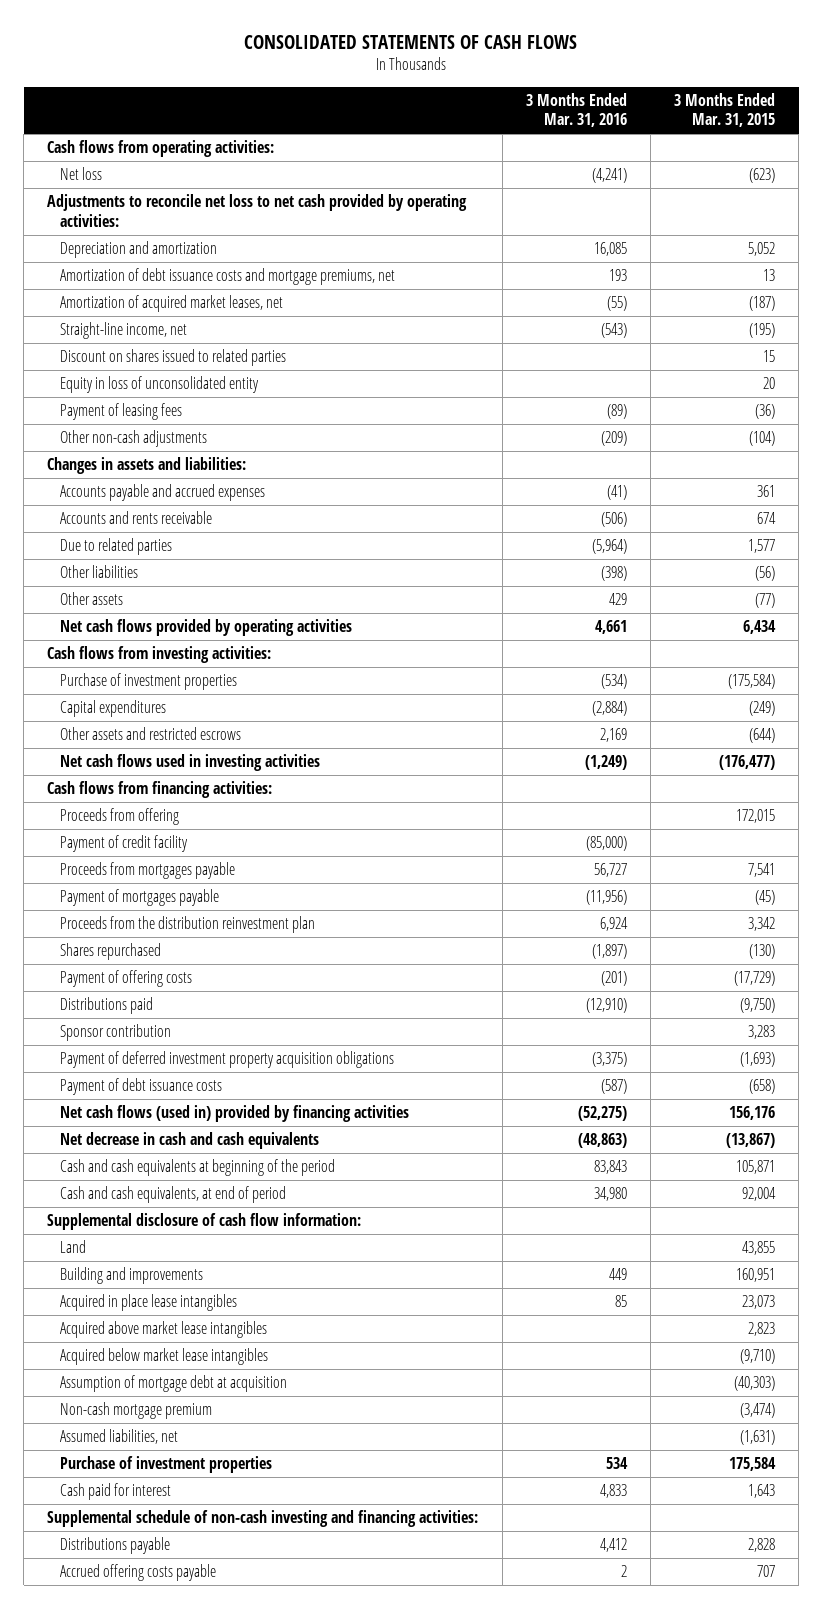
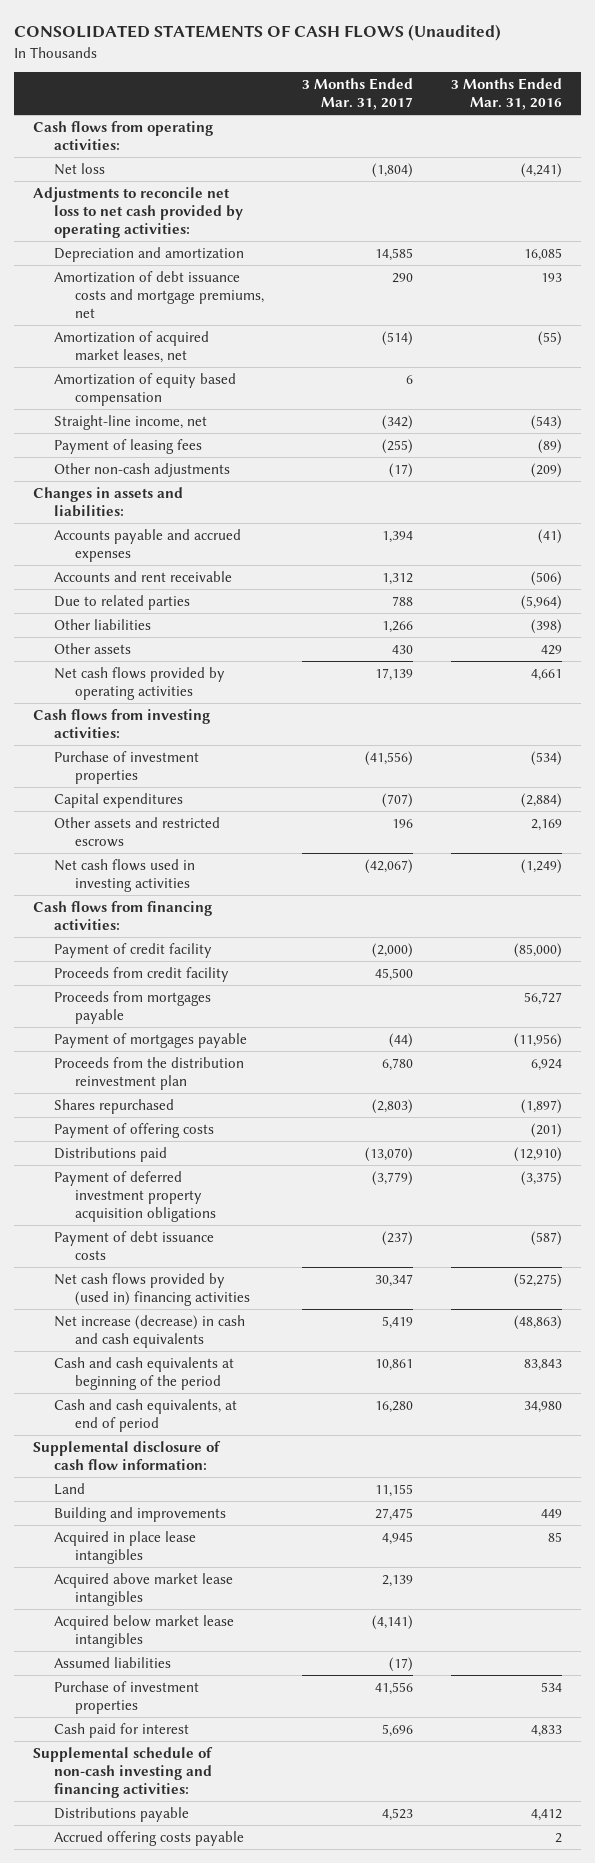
[244,34,578,49] CONSOLIDATED STATEMENTS OF CASH FLOWS -> [14,24,502,42] CONSOLIDATED STATEMENTS OF CASH FLOWS (Unaudited)
[674,92,776,128] 3 Months Ended Mar. 31, 2015 -> none
none -> [301,78,413,111] 3 Months Ended Mar. 31, 2017
none -> [53,372,236,406] Amortization of equity based compensation
[60,349,287,367] Discount on shares issued to related parties -> none
[60,376,260,394] Equity in loss of unconsolidated entity -> none
[60,511,213,525] Accounts and rents receivable -> [53,570,232,582] Accounts and rent receivable
[60,808,180,826] Proceeds from offering -> none
none -> [53,966,229,982] Proceeds from credit facility
[60,1024,172,1042] Sponsor contribution -> none
[60,1105,410,1123] Net cash flows (used in) provided by financing activities -> [53,1272,250,1306] Net cash flows provided by (used in) financing activities
[60,1132,320,1150] Net decrease in cash and cash equivalents -> [53,1314,245,1348] Net increase (decrease) in cash and cash equivalents
[60,1375,288,1393] Assumption of mortgage debt at acquisition -> none
[60,1402,213,1420] Non-cash mortgage premium -> none
[60,1429,179,1445] Assumed liabilities, net -> [53,1656,171,1668] Assumed liabilities

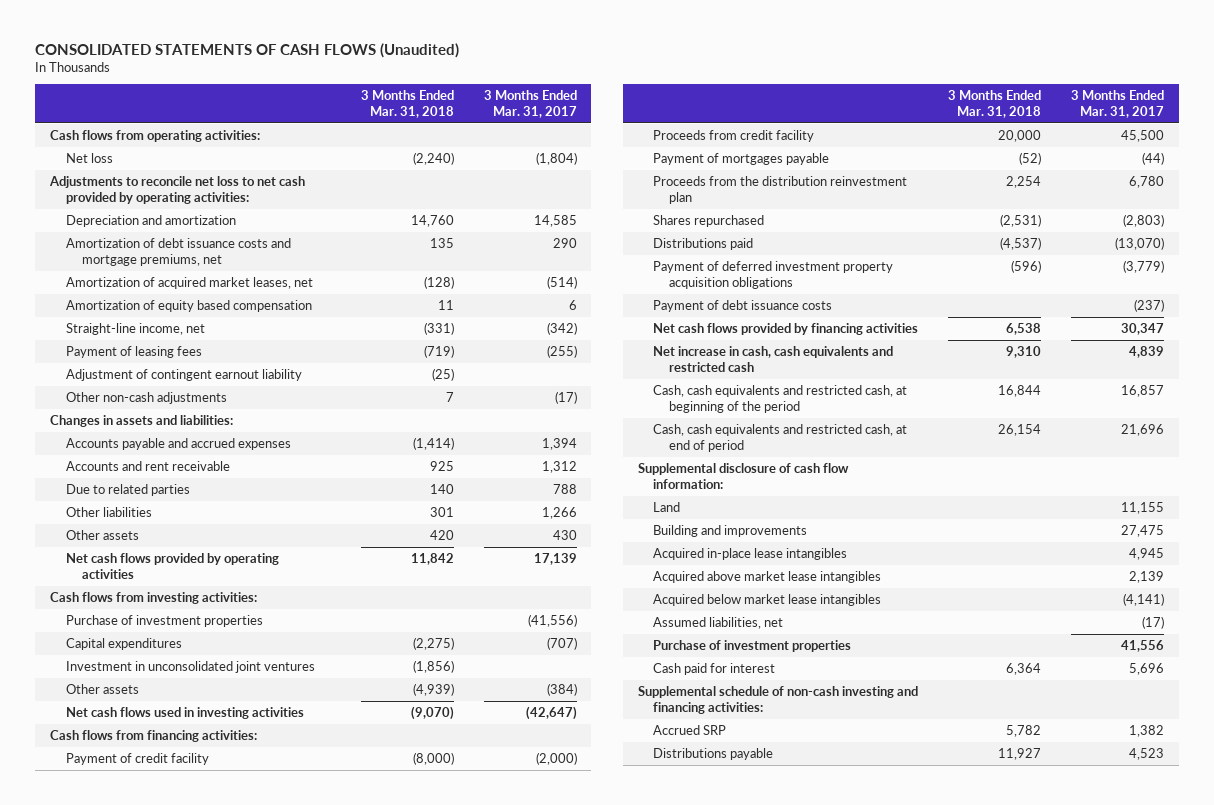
[450,78,562,111] 3 Months Ended Mar. 31, 2016 -> none
none -> [360,90,454,118] 3 Months Ended Mar. 31, 2018
none -> [66,368,303,381] Adjustment of contingent earnout liability
none -> [66,660,316,673] Investment in unconsolidated joint ventures
[53,816,220,847] Other assets and restricted escrows -> [66,683,140,694] Other assets
[391,818,413,828] 196 -> [546,682,577,696] (384)
[364,858,413,874] (42,067) -> [525,705,577,720] (42,647)
[53,990,211,1024] Proceeds from mortgages payable -> none
[53,1122,214,1138] Payment of offering costs -> none
[53,1272,250,1306] Net cash flows provided by (used in) financing activities -> [653,322,919,335] Net cash flows provided by financing activities
[53,1314,245,1348] Net increase (decrease) in cash and cash equivalents -> [653,345,894,372] Net increase in cash, cash equivalents and restricted cash
[381,1315,413,1329] 5,419 -> [1128,345,1164,358] 4,839
[53,1356,234,1390] Cash and cash equivalents at beginning of the period -> [653,384,908,413] Cash, cash equivalents and restricted cash, at beginning of the period
[374,1358,413,1371] 10,861 -> [1120,384,1164,397] 16,857
[53,1398,237,1432] Cash and cash equivalents, at end of period -> [653,423,908,452] Cash, cash equivalents and restricted cash, at end of period
[374,1400,413,1413] 16,280 -> [1120,423,1164,436] 21,696
[53,1530,196,1564] Acquired in place lease intangibles -> [653,547,848,560] Acquired in-place lease intangibles
[53,1656,171,1668] Assumed liabilities -> [653,616,784,629] Assumed liabilities, net
none -> [653,724,727,735] Accrued SRP
[53,1830,244,1846] Accrued offering costs payable -> none

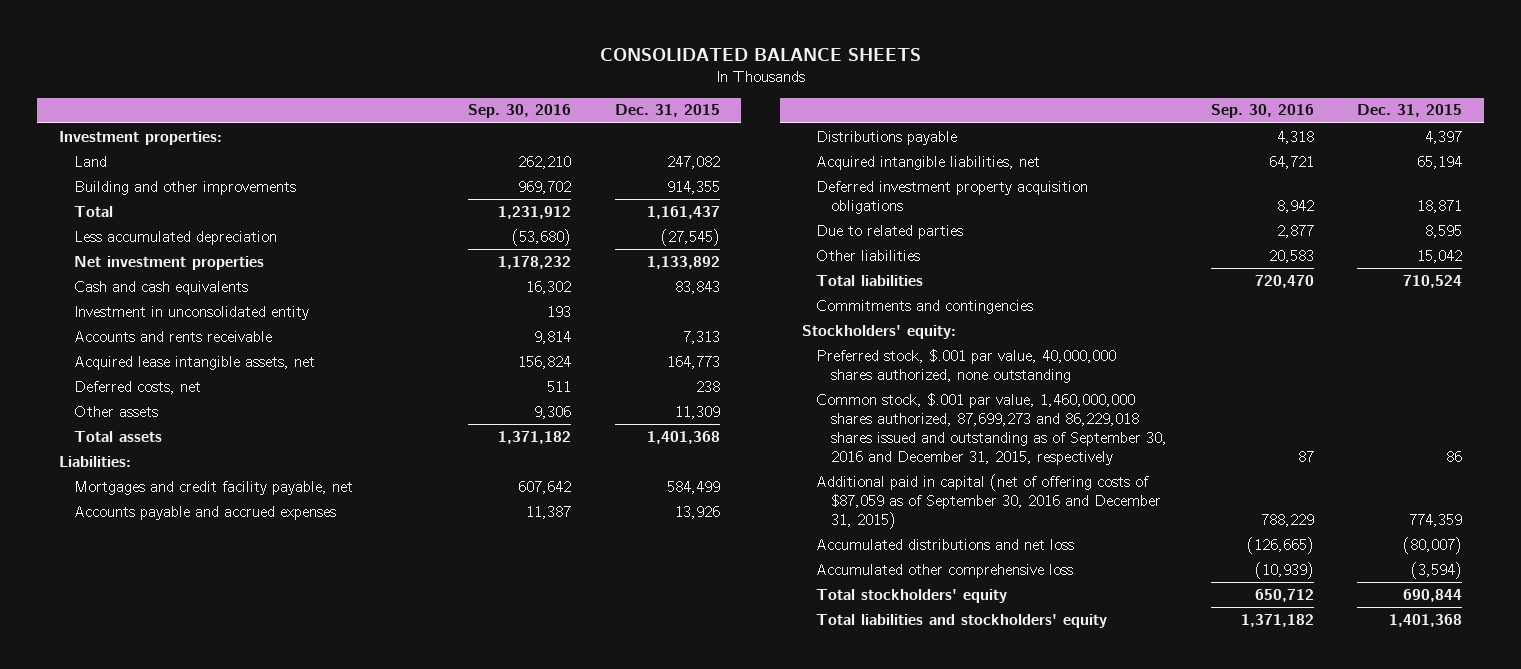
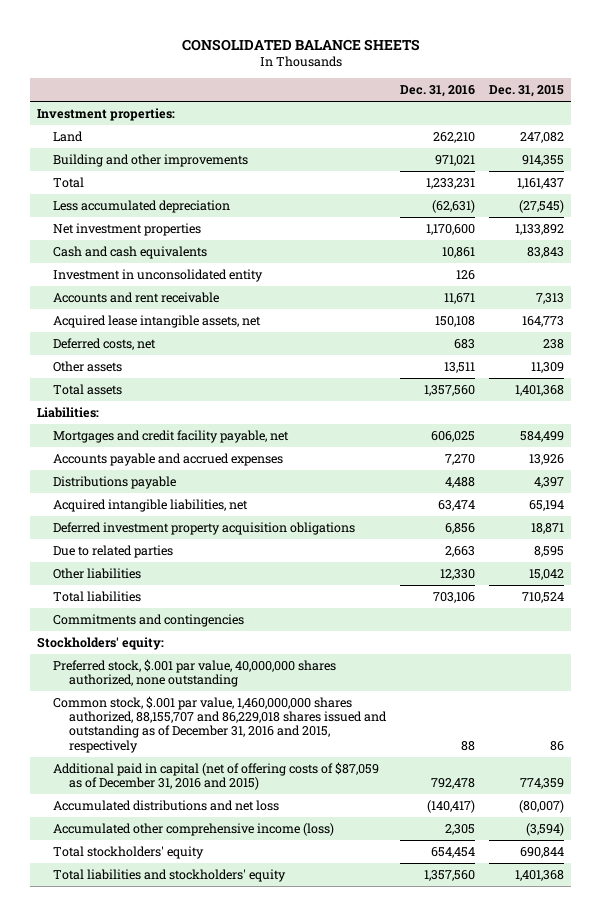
[467,104,571,119] Sep. 30, 2016 -> none
none -> [399,85,475,98] Dec. 31, 2016
[73,330,272,342] Accounts and rents receivable -> [53,291,220,303] Accounts and rent receivable
[816,392,1168,465] Common stock, $.001 par value, 1,460,000,000 shares authorized, 87,699,273 and 86,229,018 shares issued and outstanding as of September 30, 2016 and December 31, 2015, respectively -> [53,695,387,753] Common stock, $.001 par value, 1,460,000,000 shares authorized, 88,155,707 and 86,229,018 shares issued and outstanding as of December 31, 2016 and 2015, respectively
[816,473,1162,529] Additional paid in capital (net of offering costs of $87,059 as of September 30, 2016 and December 31, 2015) -> [53,761,380,791] Additional paid in capital (net of offering costs of $87,059 as of December 31, 2016 and 2015)
[816,563,1074,578] Accumulated other comprehensive loss -> [53,822,335,836] Accumulated other comprehensive income (loss)

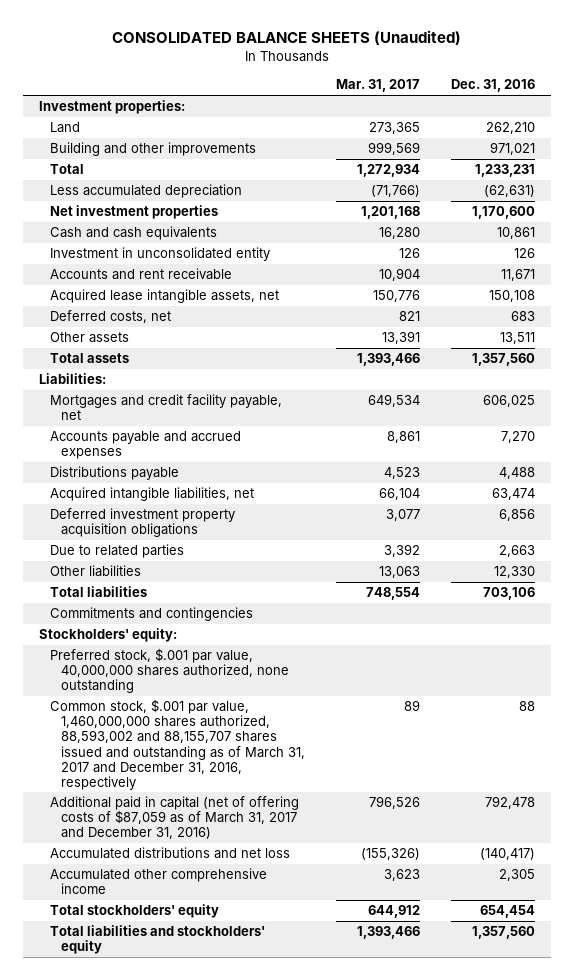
[181,38,420,51] CONSOLIDATED BALANCE SHEETS -> [111,30,461,46] CONSOLIDATED BALANCE SHEETS (Unaudited)
[488,85,564,98] Dec. 31, 2015 -> none
none -> [336,79,421,93] Mar. 31, 2017
[53,695,387,753] Common stock, $.001 par value, 1,460,000,000 shares authorized, 88,155,707 and 86,229,018 shares issued and outstanding as of December 31, 2016 and 2015, respectively -> [49,699,305,790] Common stock, $.001 par value, 1,460,000,000 shares authorized, 88,593,002 and 88,155,707 shares issued and outstanding as of March 31, 2017 and December 31, 2016, respectively
[53,761,380,791] Additional paid in capital (net of offering costs of $87,059 as of December 31, 2016 and 2015) -> [49,796,299,840] Additional paid in capital (net of offering costs of $87,059 as of March 31, 2017 and December 31, 2016)
[53,822,335,836] Accumulated other comprehensive income (loss) -> [49,868,267,895] Accumulated other comprehensive income

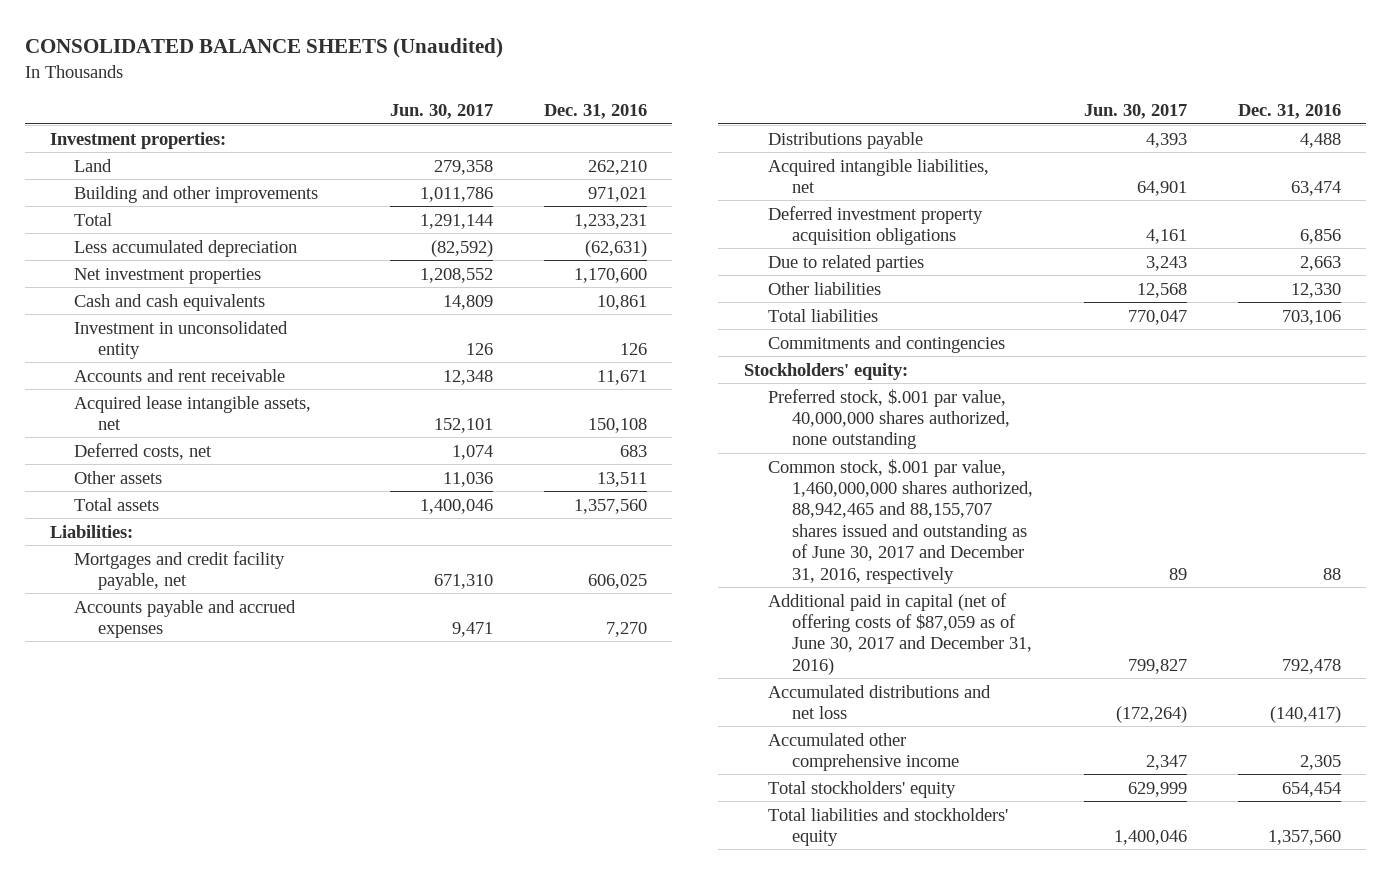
[336,79,421,93] Mar. 31, 2017 -> none
none -> [390,104,494,120] Jun. 30, 2017
[49,699,305,790] Common stock, $.001 par value, 1,460,000,000 shares authorized, 88,593,002 and 88,155,707 shares issued and outstanding as of March 31, 2017 and December 31, 2016, respectively -> [768,458,1034,584] Common stock, $.001 par value, 1,460,000,000 shares authorized, 88,942,465 and 88,155,707 shares issued and outstanding as of June 30, 2017 and December 31, 2016, respectively
[49,796,299,840] Additional paid in capital (net of offering costs of $87,059 as of March 31, 2017 and December 31, 2016) -> [768,592,1033,675] Additional paid in capital (net of offering costs of $87,059 as of June 30, 2017 and December 31, 2016)

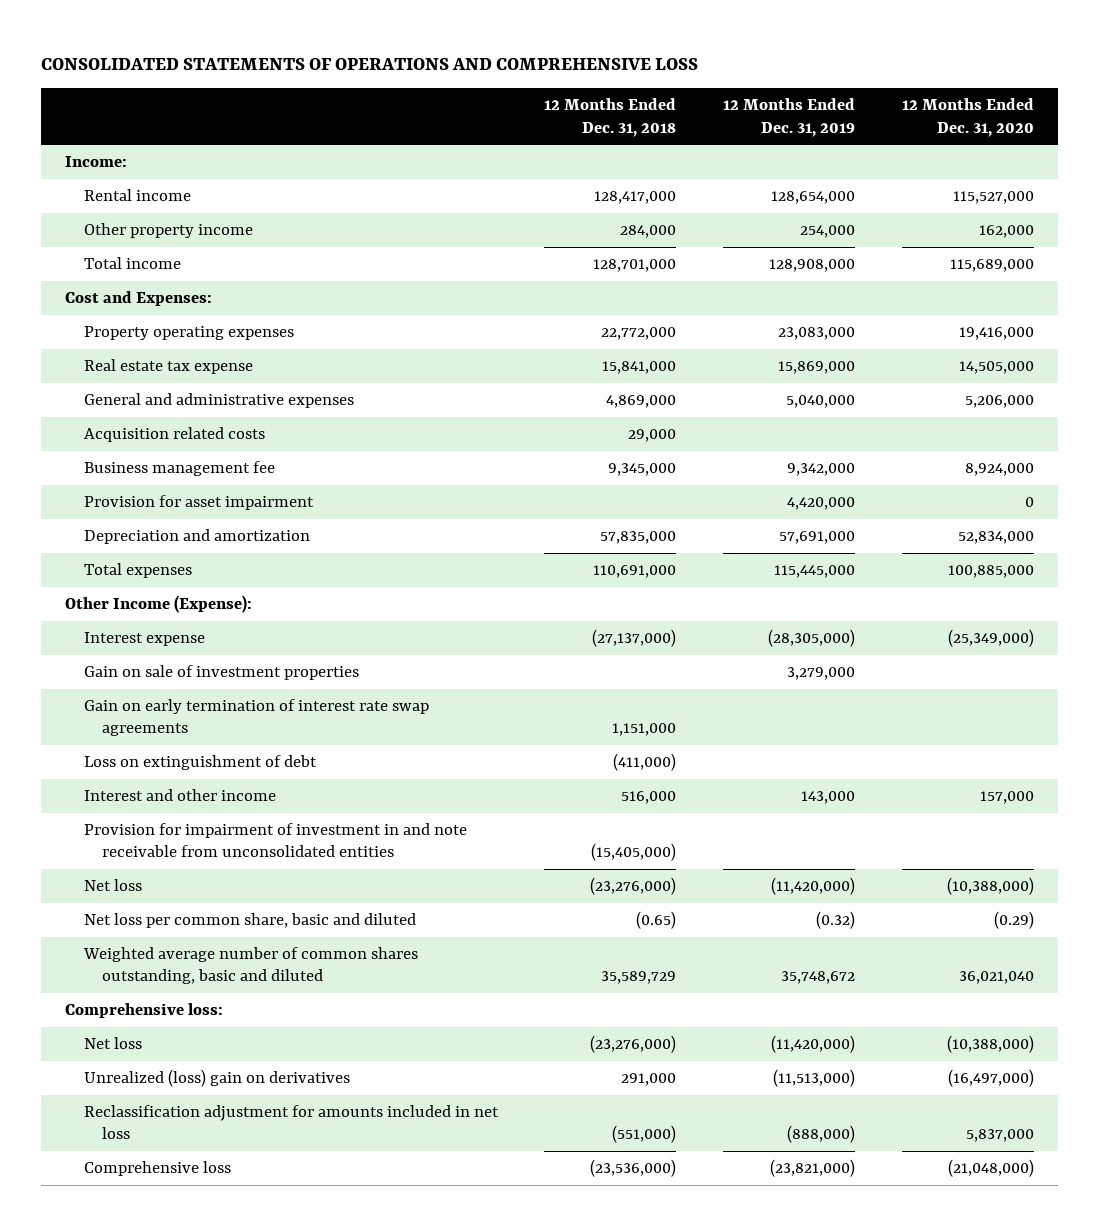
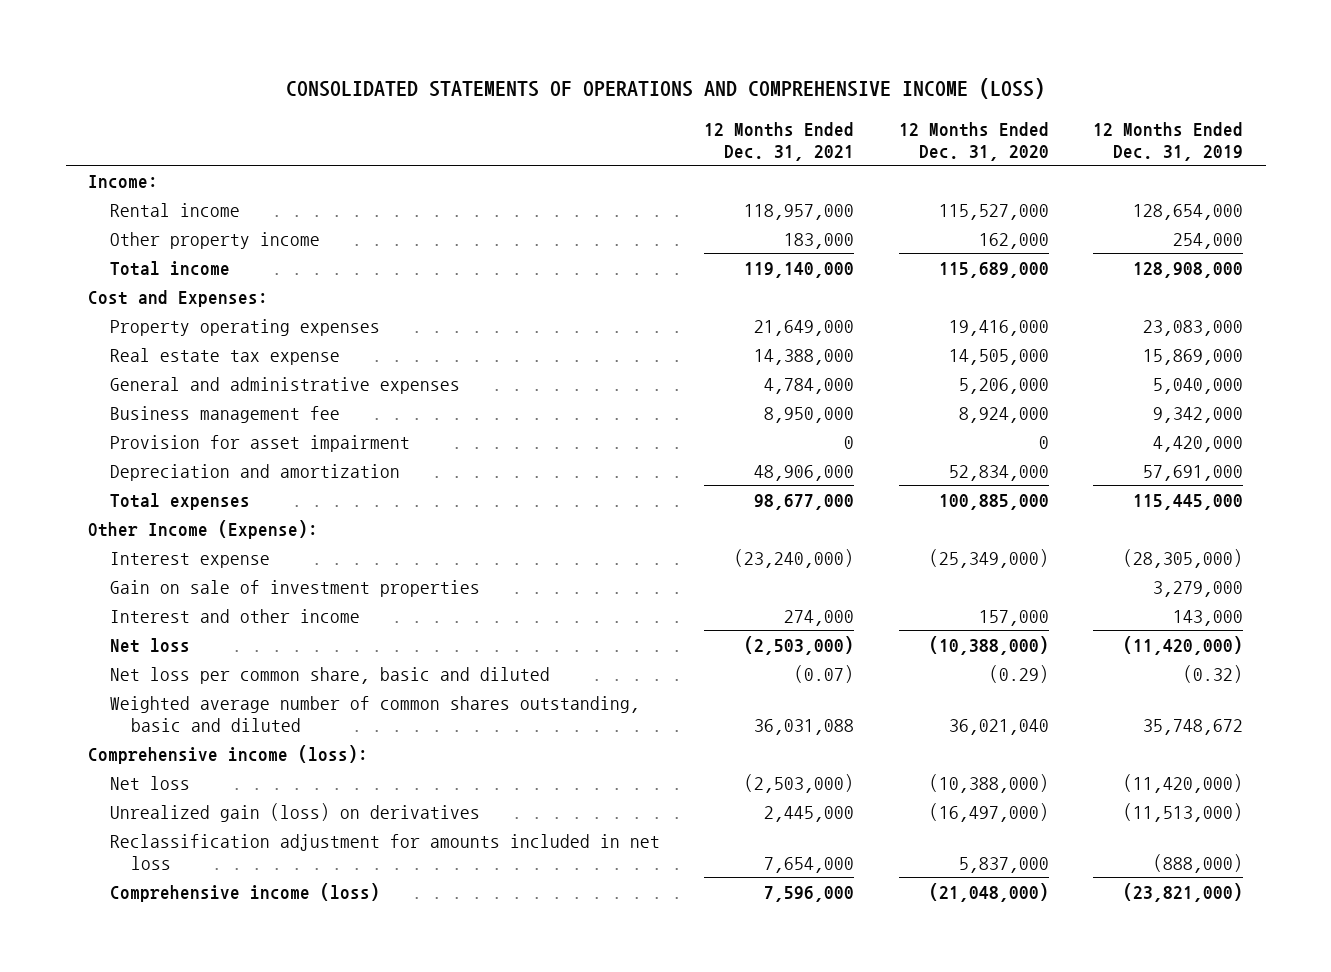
[41,57,699,70] CONSOLIDATED STATEMENTS OF OPERATIONS AND COMPREHENSIVE LOSS -> [285,78,1045,100] CONSOLIDATED STATEMENTS OF OPERATIONS AND COMPREHENSIVE INCOME (LOSS)
[544,98,677,137] 12 Months Ended Dec. 31, 2018 -> none
none -> [704,121,855,161] 12 Months Ended Dec. 31, 2021
[83,427,265,443] Acquisition related costs -> none
[83,699,429,737] Gain on early termination of interest rate swap agreements -> none
[83,755,317,771] Loss on extinguishment of debt -> none
[83,823,467,858] Provision for impairment of investment in and note receivable from unconsolidated entities -> none
[64,1003,223,1019] Comprehensive loss: -> [88,744,369,764] Comprehensive income (loss):
[83,1069,350,1088] Unrealized (loss) gain on derivatives -> [109,802,480,822] Unrealized gain (loss) on derivatives
[83,1161,231,1177] Comprehensive loss -> [109,882,380,902] Comprehensive income (loss)

